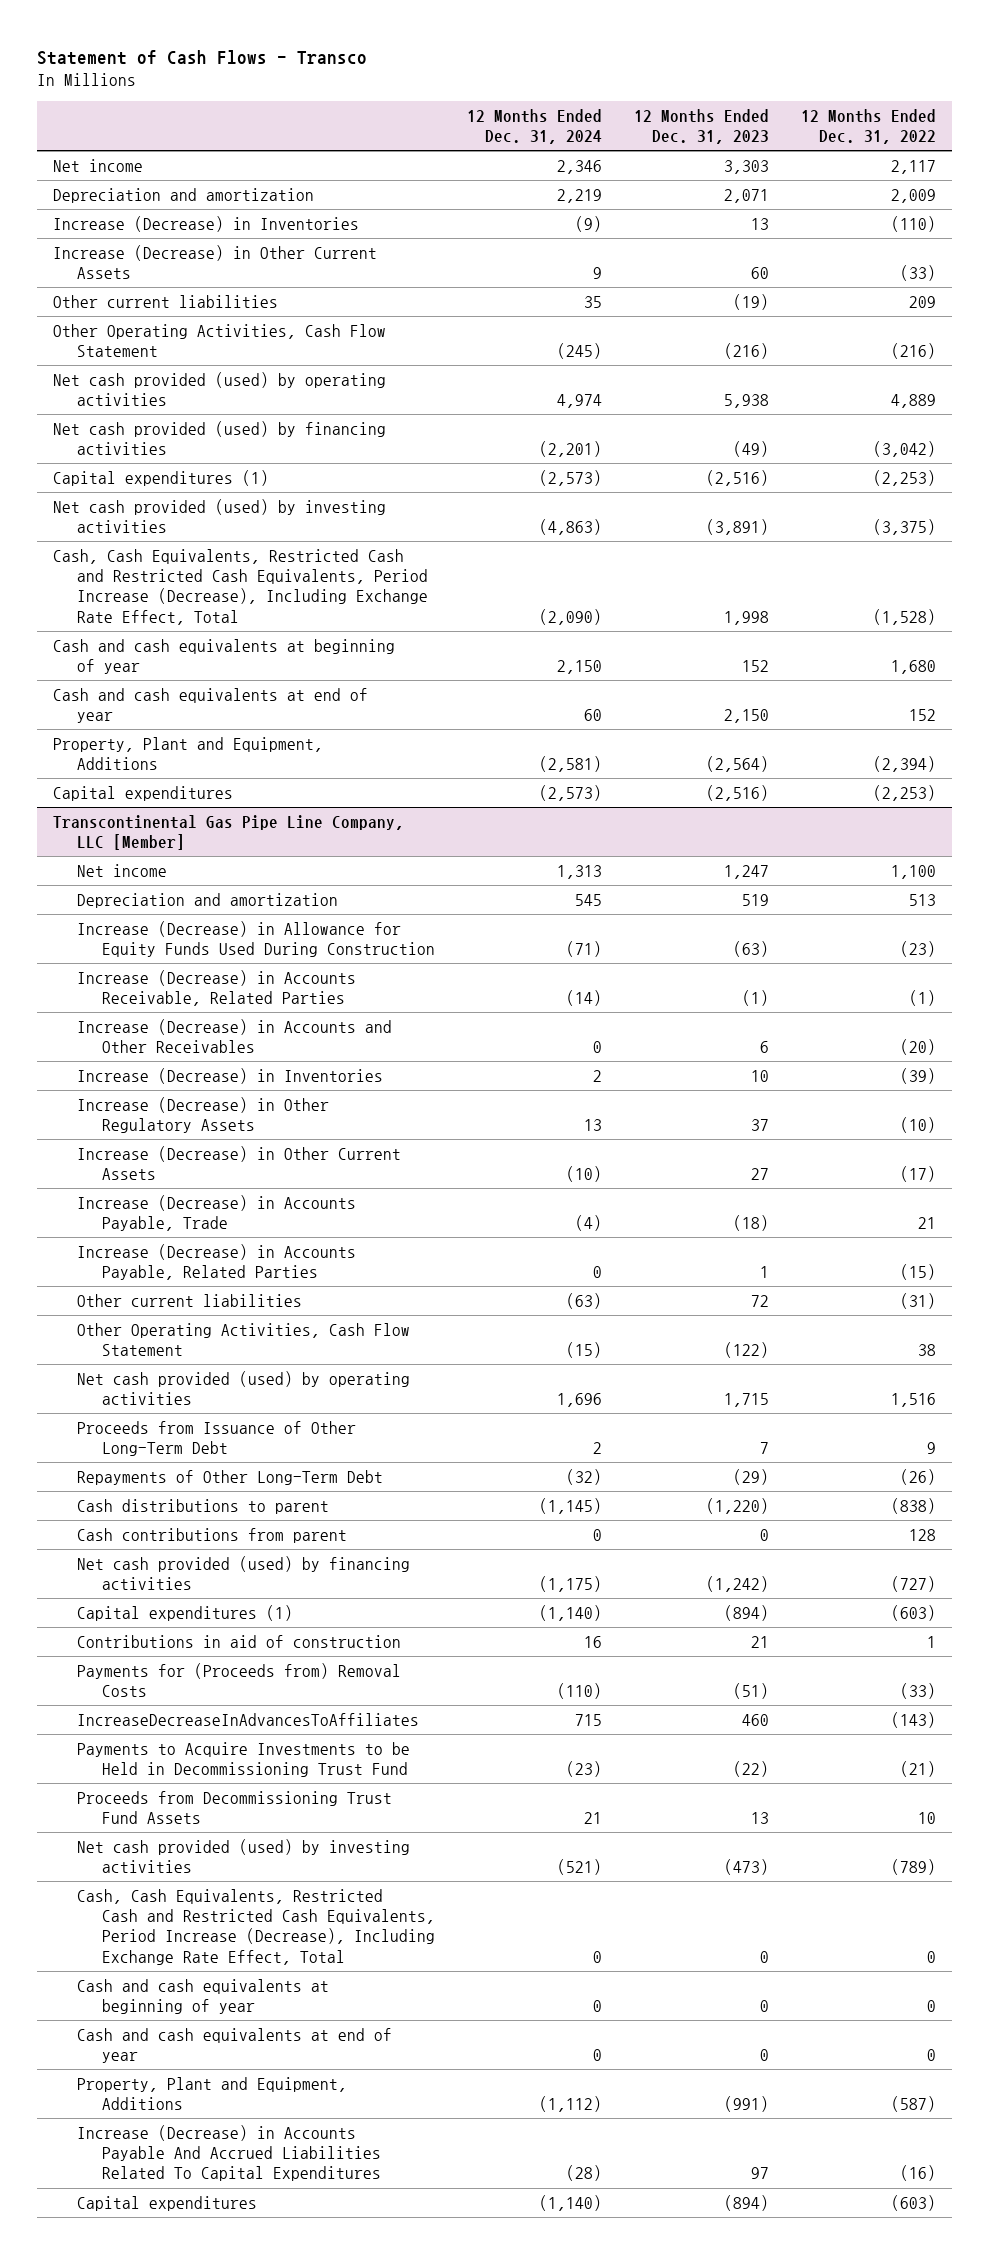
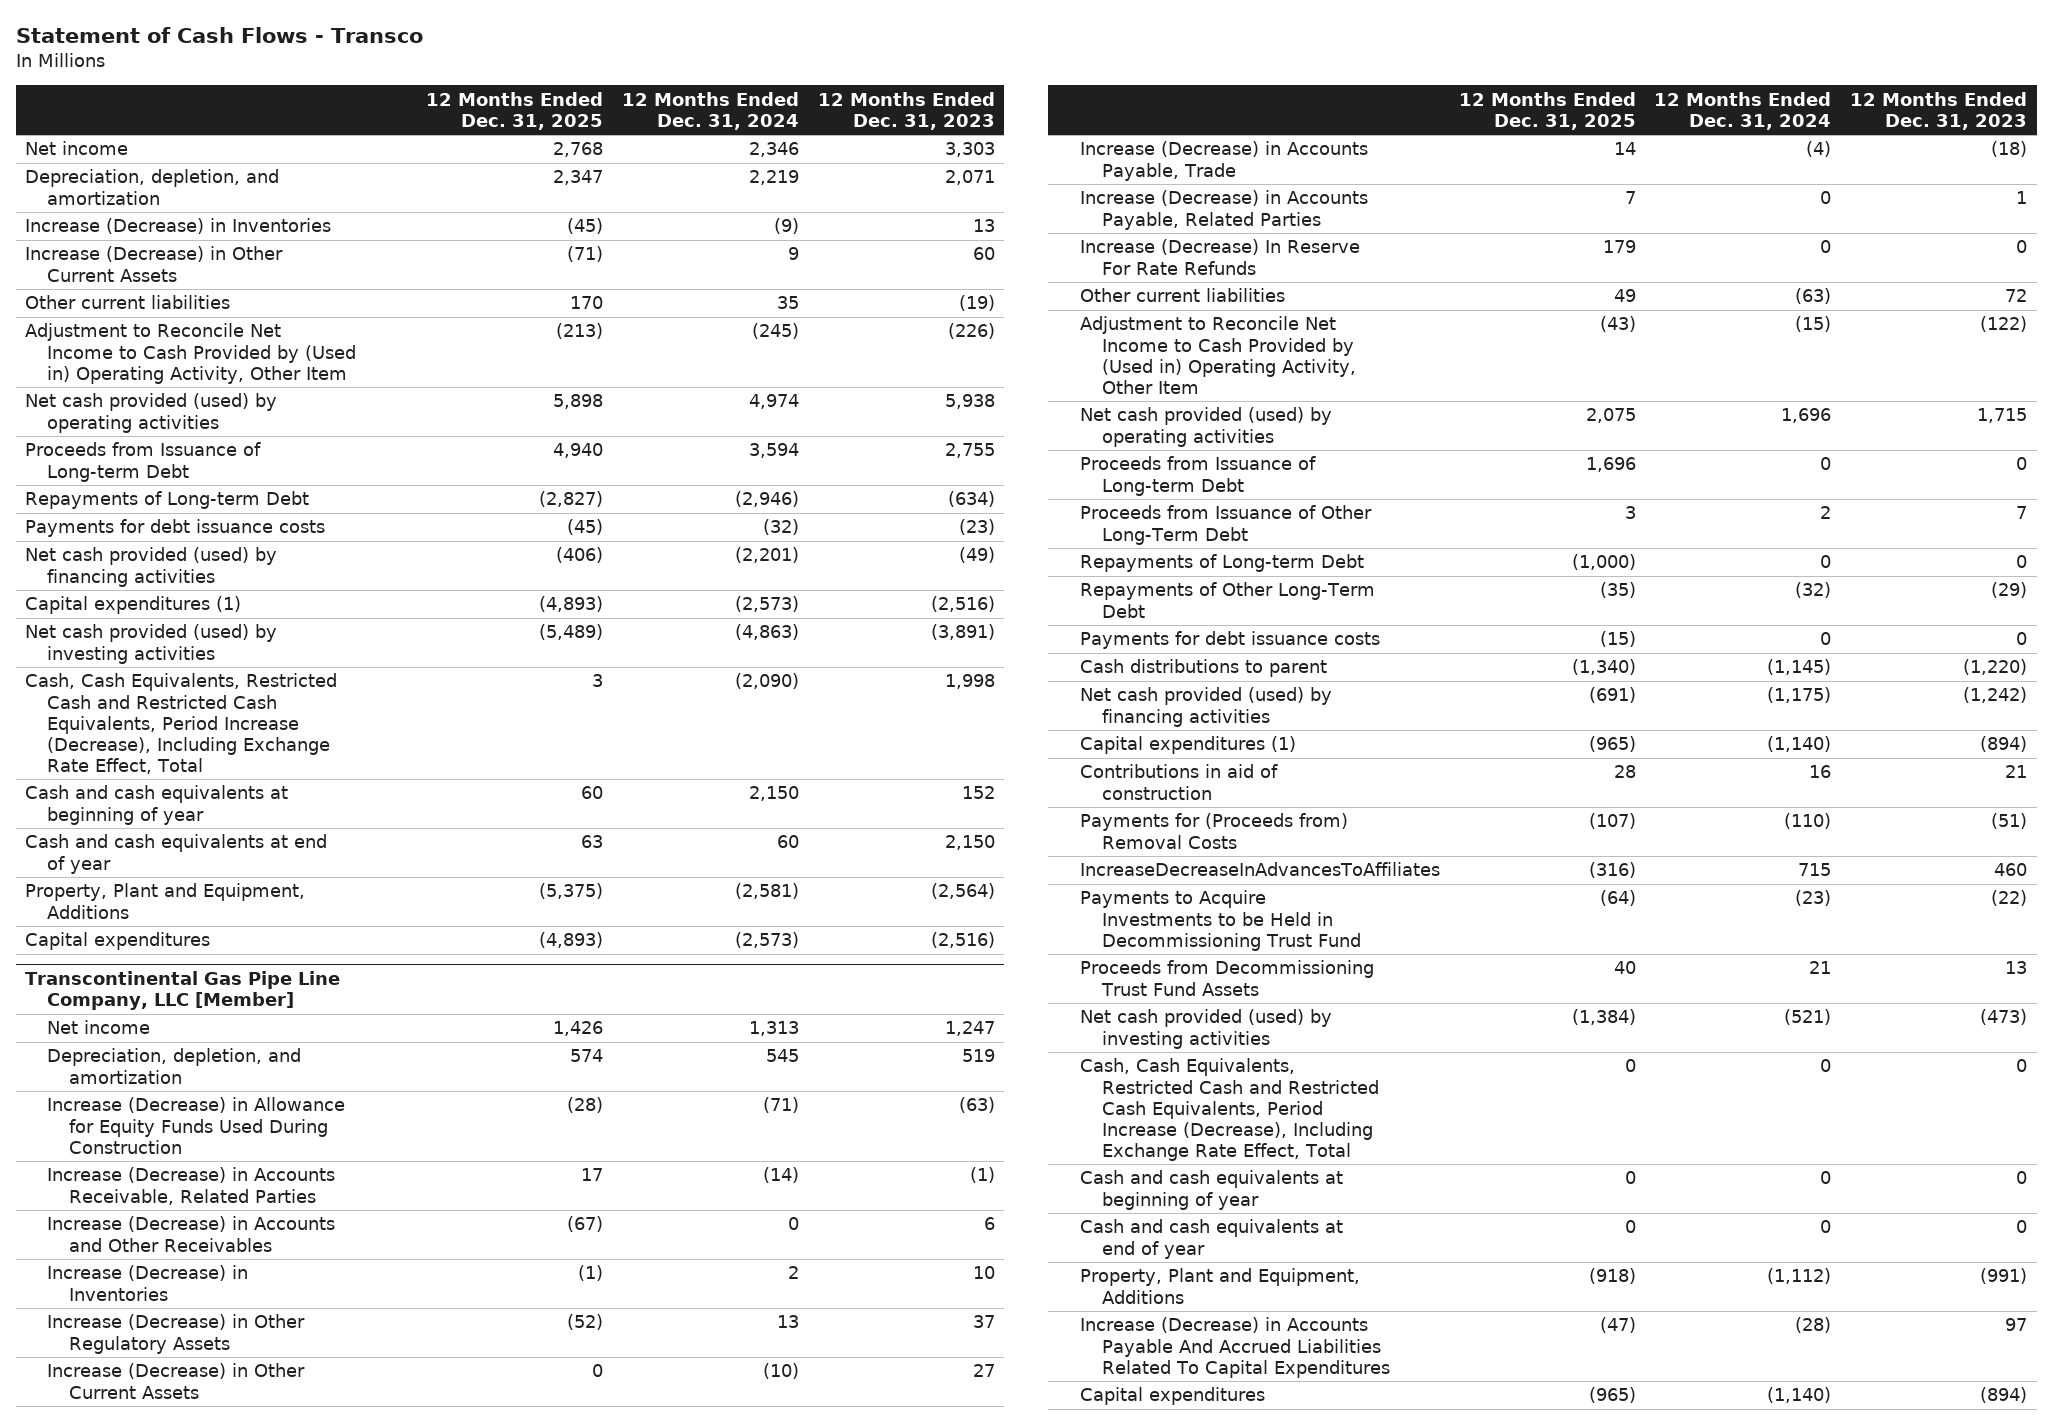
[801,108,937,145] 12 Months Ended Dec. 31, 2022 -> none
none -> [425,91,603,130] 12 Months Ended Dec. 31, 2025
[53,187,315,203] Depreciation and amortization -> [25,169,280,205] Depreciation, depletion, and amortization
[53,323,387,358] Other Operating Activities, Cash Flow Statement -> none
none -> [25,323,357,384] Adjustment to Reconcile Net Income to Cash Provided by (Used in) Operating Activity, Other Item
none -> [25,442,262,482] Proceeds from Issuance of Long-term Debt
none -> [25,491,310,510] Repayments of Long-term Debt
none -> [25,519,326,538] Payments for debt issuance costs
[77,892,339,908] Depreciation and amortization -> [47,1048,302,1084] Depreciation, depletion, and amortization
none -> [1079,239,1360,275] Increase (Decrease) In Reserve For Rate Refunds
[77,1322,411,1357] Other Operating Activities, Cash Flow Statement -> [1079,316,1356,394] Adjustment to Reconcile Net Income to Cash Provided by (Used in) Operating Activity, Other Item
none -> [1079,456,1316,496] Proceeds from Issuance of Long-term Debt
none -> [1079,554,1364,573] Repayments of Long-term Debt
none -> [1079,631,1380,650] Payments for debt issuance costs
[77,1527,348,1543] Cash contributions from parent -> none

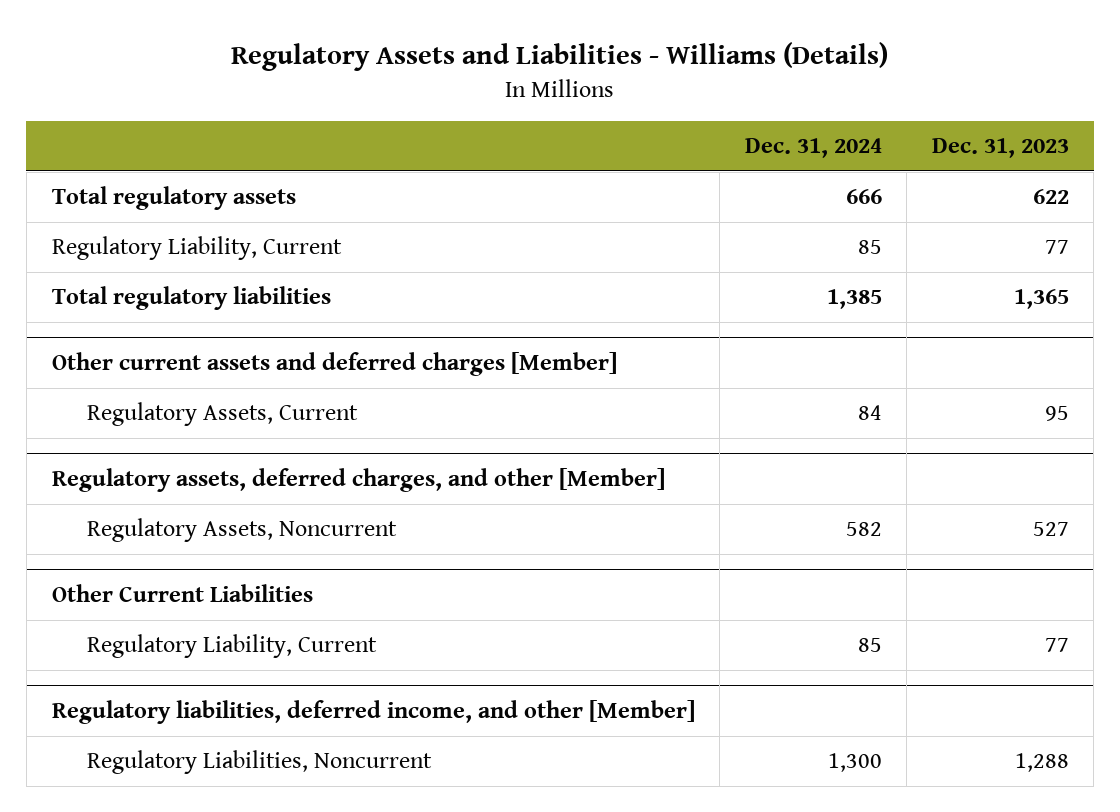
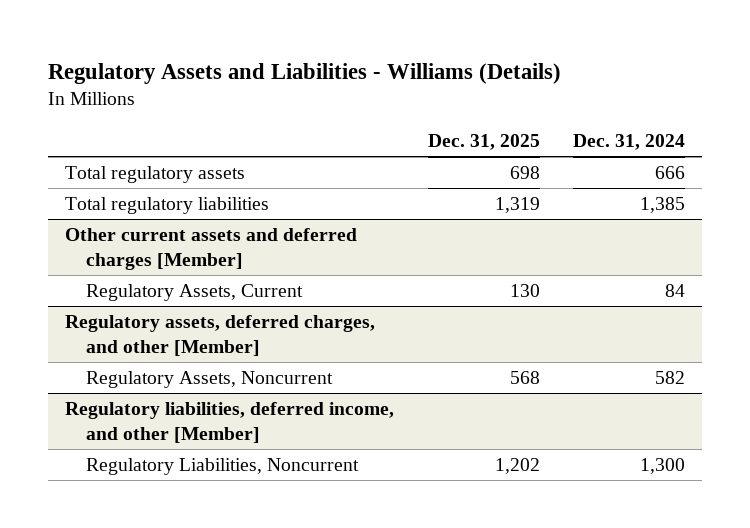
[931,138,1069,159] Dec. 31, 2023 -> none
none -> [427,133,540,150] Dec. 31, 2025
[51,236,342,261] Regulatory Liability, Current -> none
[51,584,313,603] Other Current Liabilities -> none
[87,634,378,659] Regulatory Liability, Current -> none

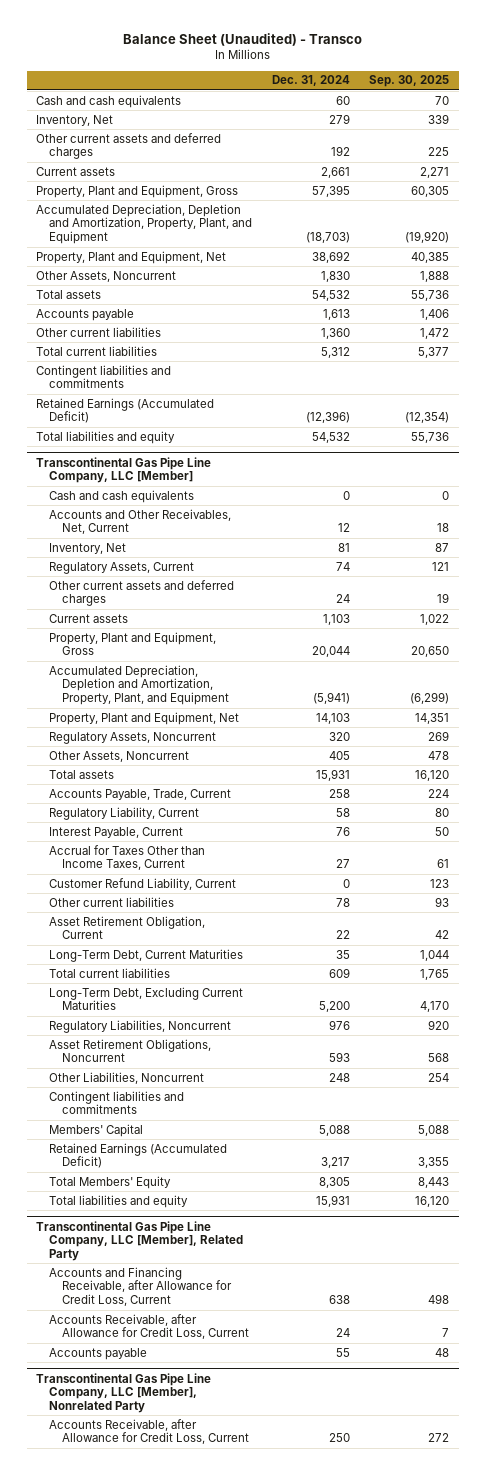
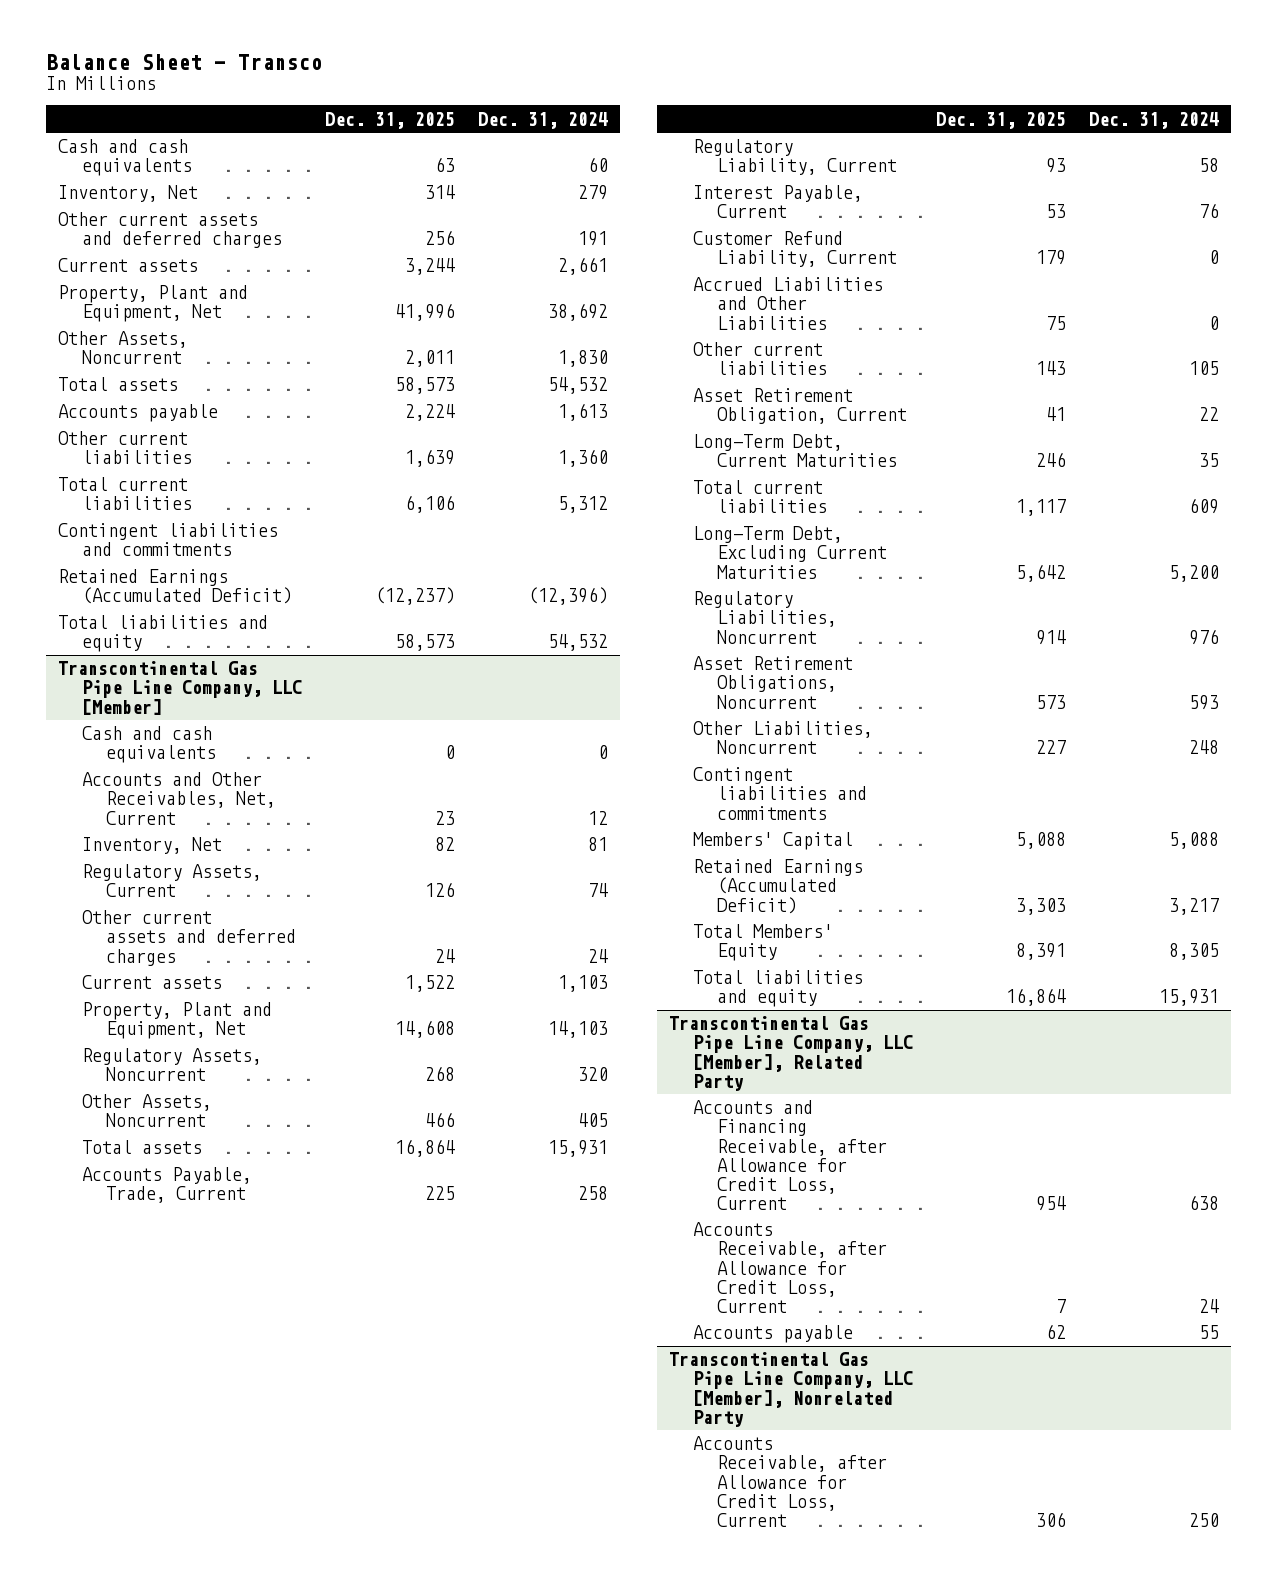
[122,33,362,47] Balance Sheet (Unaudited) - Transco -> [46,53,323,70] Balance Sheet - Transco
[369,75,450,88] Sep. 30, 2025 -> none
none -> [324,111,455,129] Dec. 31, 2025
[330,146,350,157] 192 -> [578,231,609,247] 191
[36,184,239,198] Property, Plant and Equipment, Gross -> none
[36,203,253,245] Accumulated Depreciation, Depletion and Amortization, Property, Plant, and Equipment -> none
[49,631,217,656] Property, Plant and Equipment, Gross -> none
[49,664,229,706] Accumulated Depreciation, Depletion and Amortization, Property, Plant, and Equipment -> none
[49,844,206,871] Accrual for Taxes Other than Income Taxes, Current -> none
none -> [692,277,883,330] Accrued Liabilities and Other Liabilities
[335,897,350,907] 78 -> [1189,361,1220,376] 105

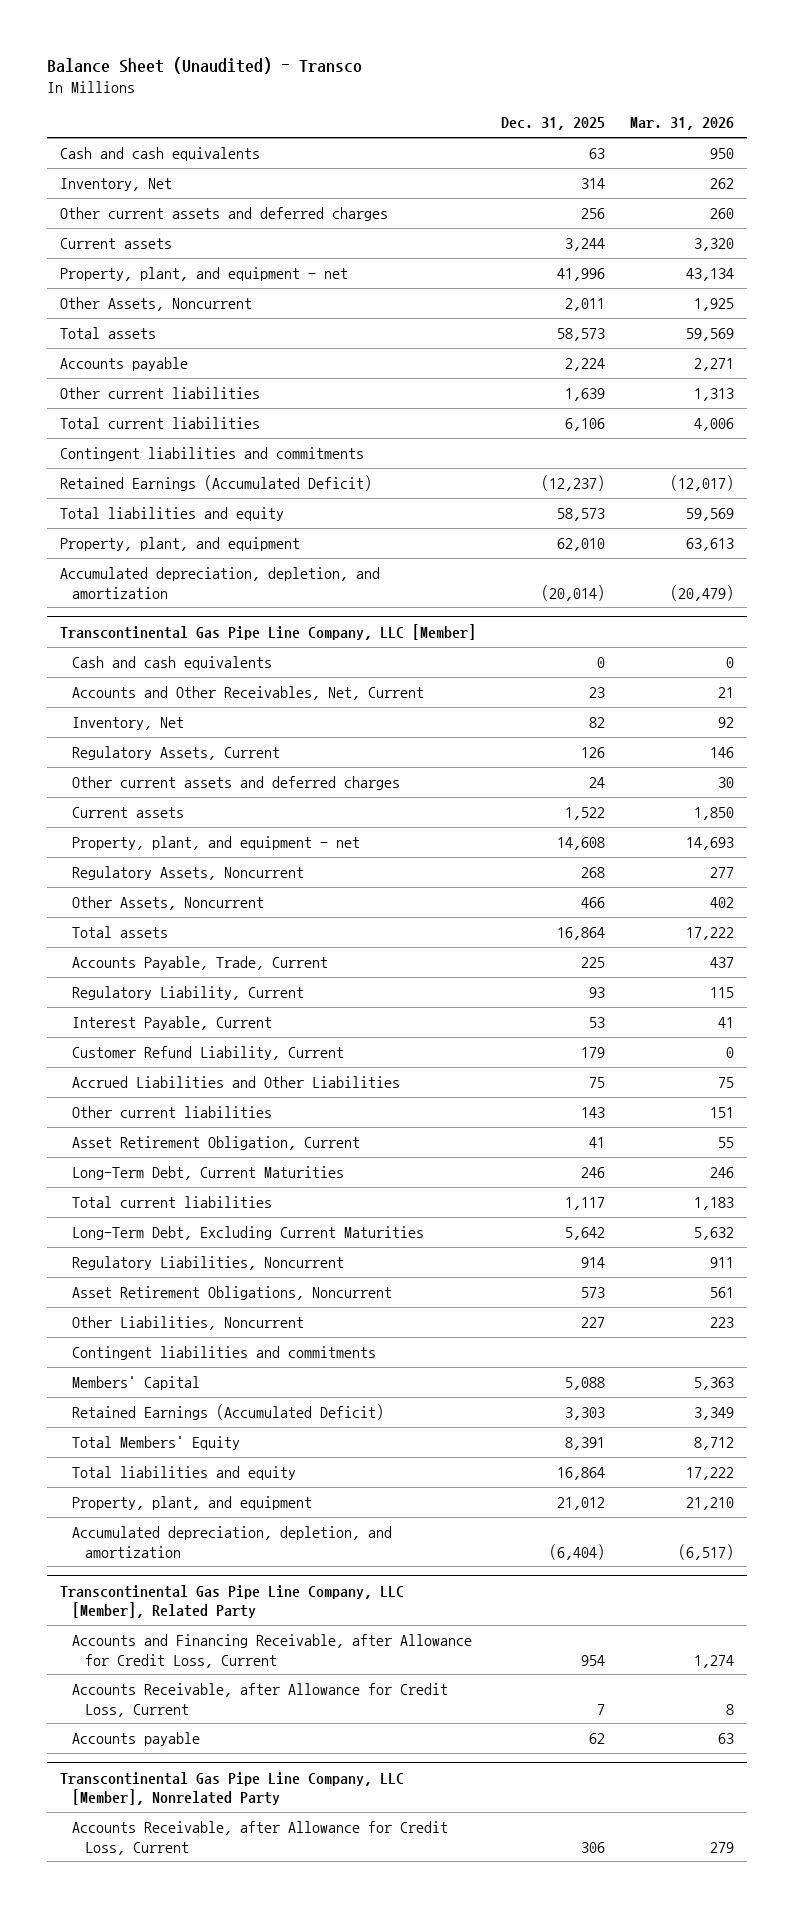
[46,53,323,70] Balance Sheet - Transco -> [47,57,363,75] Balance Sheet (Unaudited) - Transco
[478,111,609,129] Dec. 31, 2024 -> none
none -> [630,117,735,131] Mar. 31, 2026
[57,285,248,323] Property, Plant and Equipment, Net -> [60,266,349,281] Property, plant, and equipment - net
none -> [60,536,301,551] Property, plant, and equipment
none -> [60,566,381,599] Accumulated depreciation, depletion, and amortization
[81,1002,272,1040] Property, Plant and Equipment, Net -> [72,835,361,850] Property, plant, and equipment - net
none -> [72,1495,313,1510] Property, plant, and equipment
none -> [72,1525,393,1558] Accumulated depreciation, depletion, and amortization

